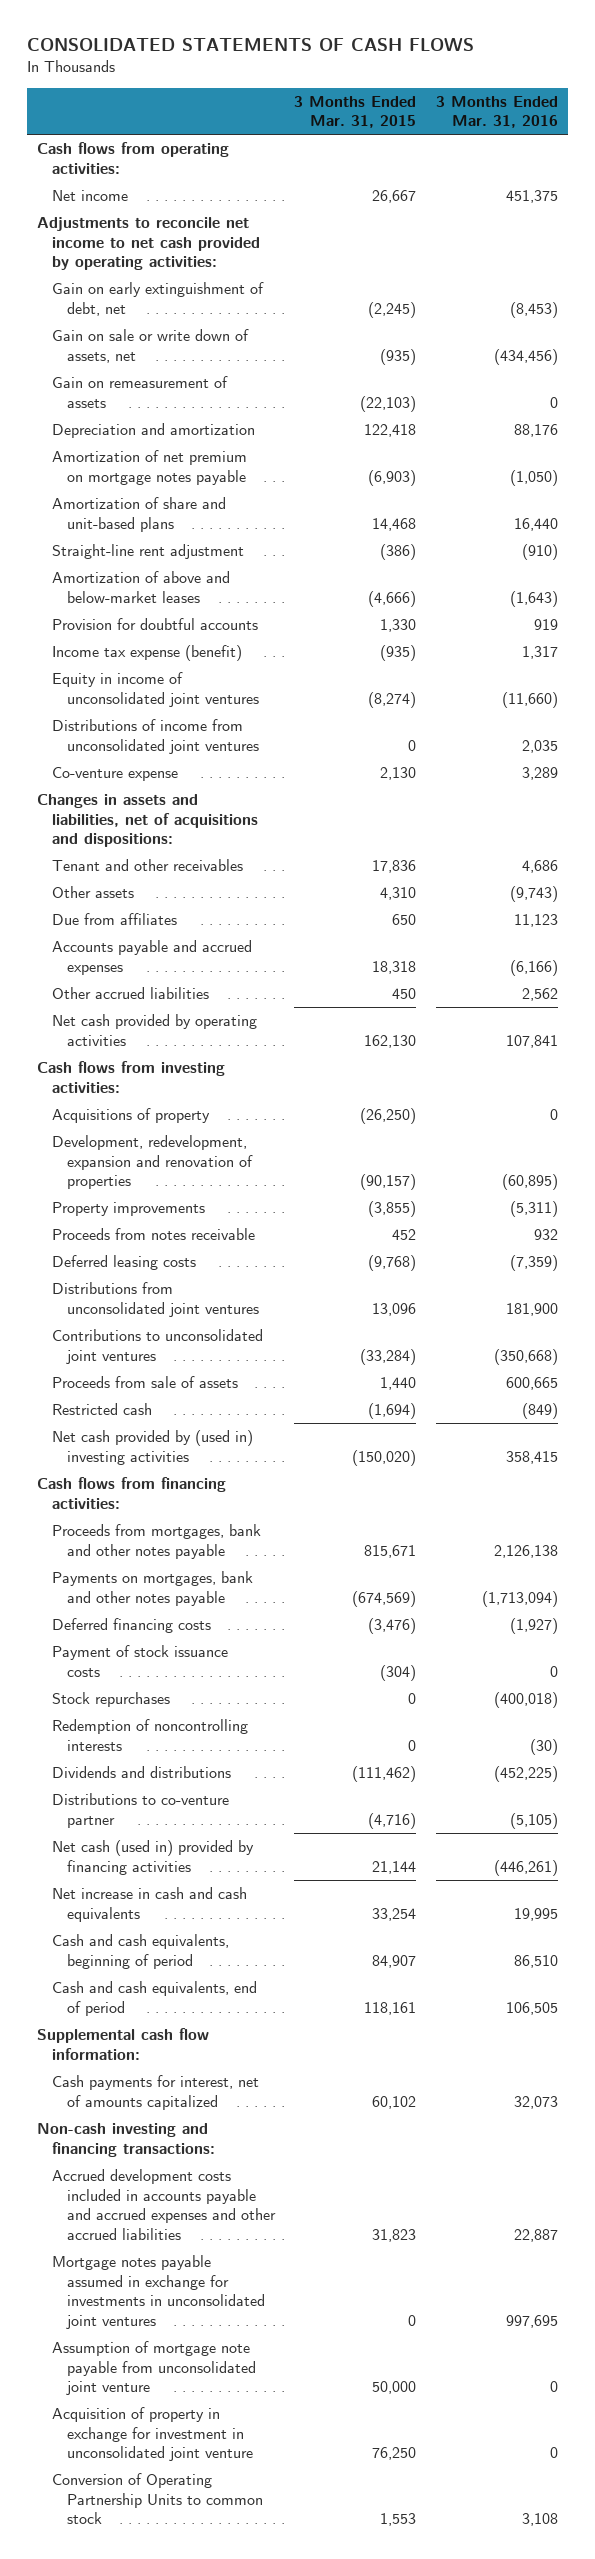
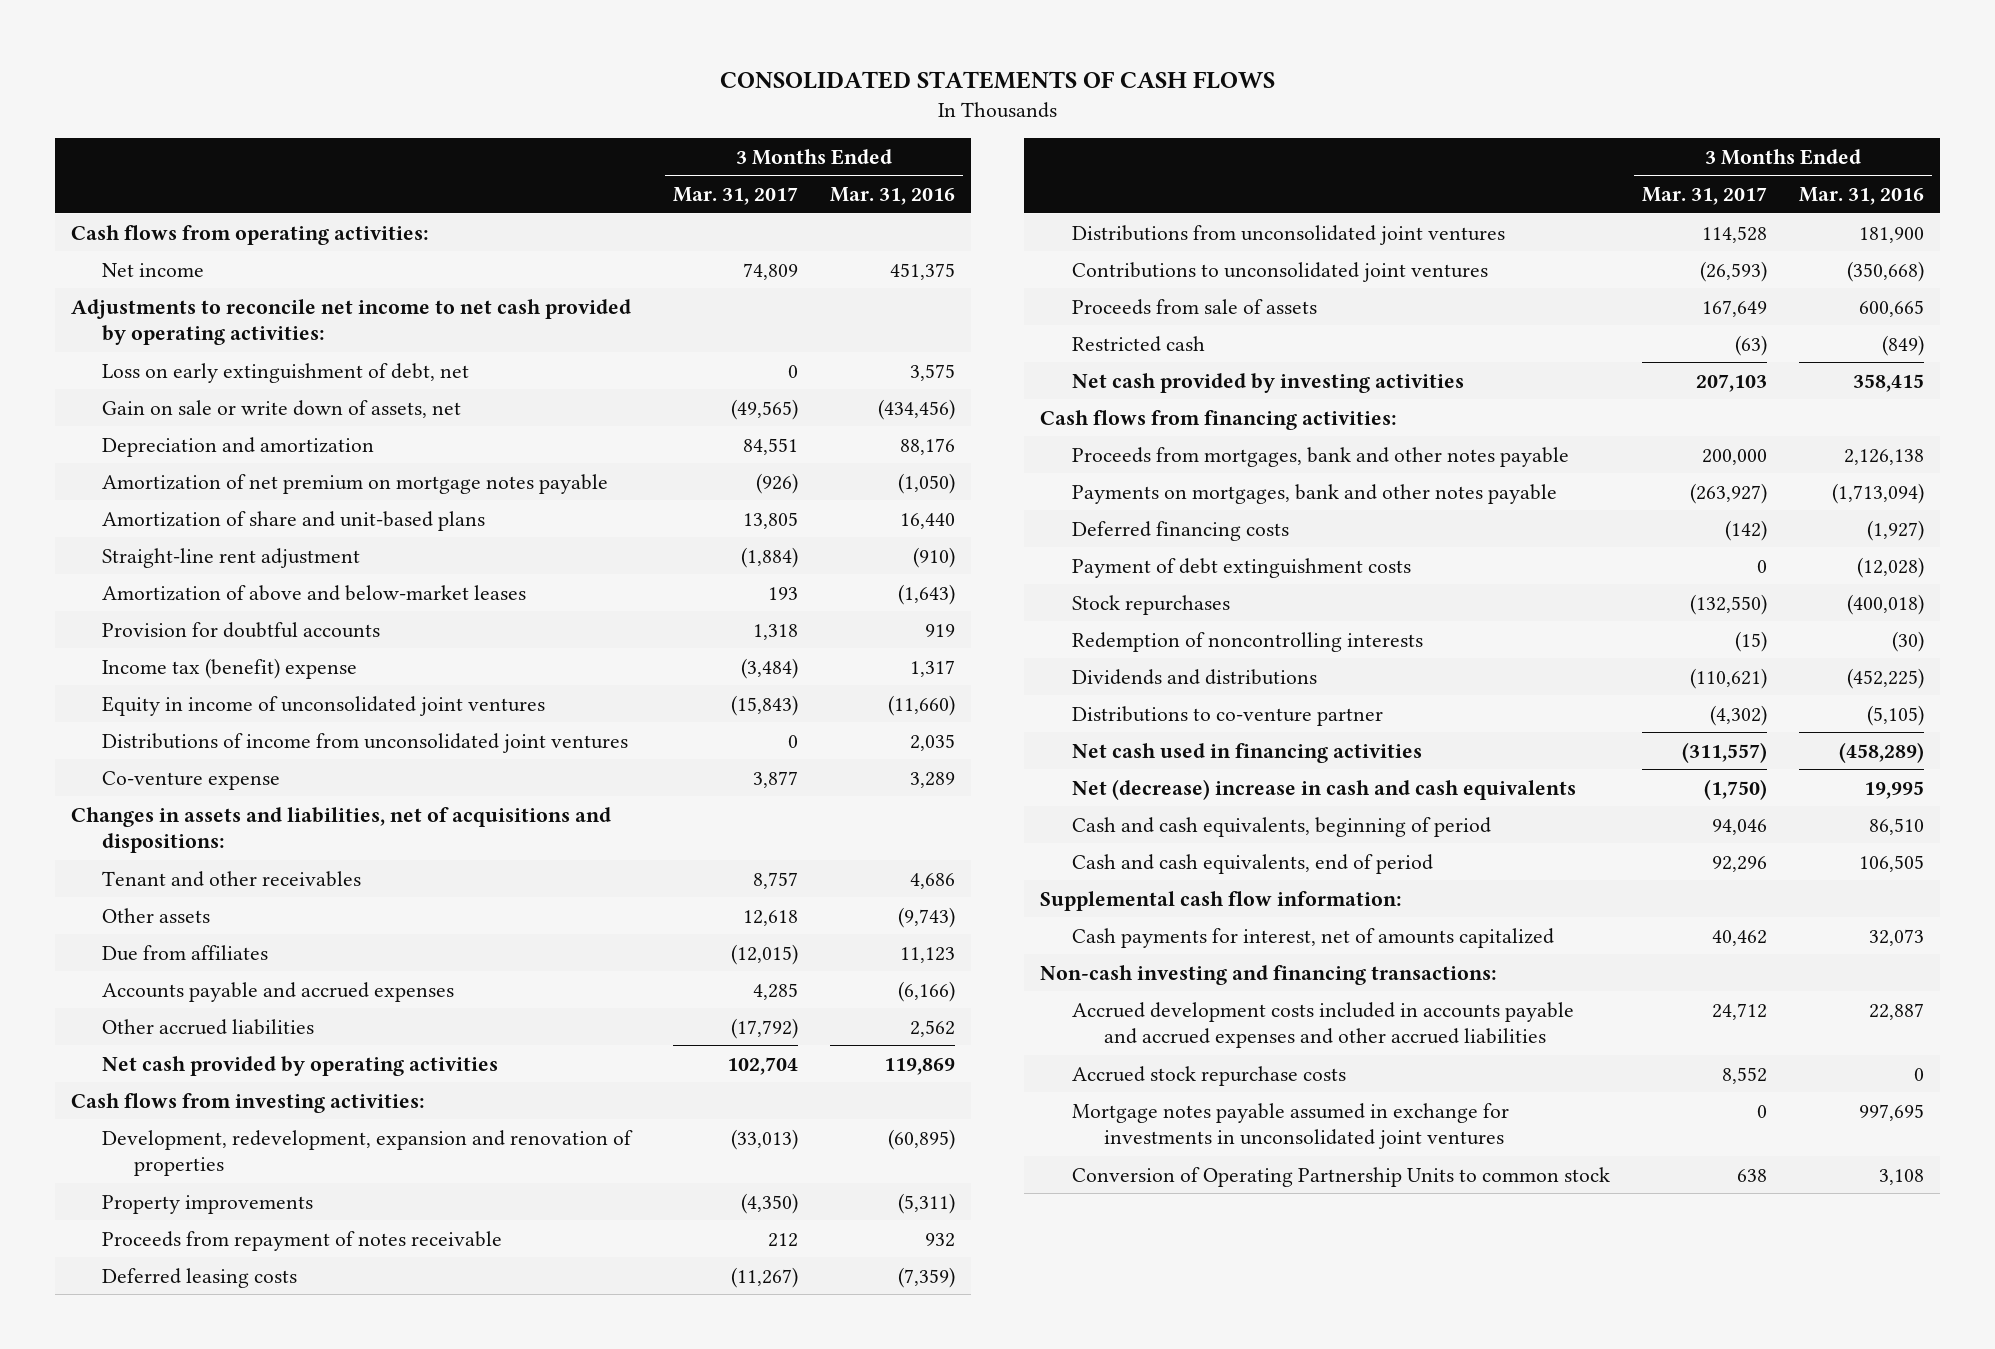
[294,95,417,129] 3 Months Ended Mar. 31, 2015 -> none
none -> [672,186,798,205] Mar. 31, 2017
[52,281,265,316] Gain on early extinguishment of debt, net -> [102,362,470,383] Loss on early extinguishment of debt, net
[509,301,558,318] (8,453) -> [909,363,955,381] 3,575
[52,375,229,408] Gain on remeasurement of assets -> none
[52,644,243,661] Income tax expense (benefit) -> [102,657,358,679] Income tax (benefit) expense
[505,1034,558,1048] 107,841 -> [883,1057,955,1075] 119,869
[52,1107,211,1123] Acquisitions of property -> none
[52,1227,256,1240] Proceeds from notes receivable -> [102,1230,503,1251] Proceeds from repayment of notes receivable
[52,1429,254,1465] Net cash provided by (used in) investing activities -> [1072,372,1465,393] Net cash provided by investing activities
[52,1644,229,1677] Payment of stock issuance costs -> none
none -> [1072,557,1412,578] Payment of debt extinguishment costs
[52,1839,255,1875] Net cash (used in) provided by financing activities -> [1072,742,1423,763] Net cash used in financing activities
[493,1859,558,1876] (446,261) -> [1839,741,1925,763] (458,289)
[52,1886,248,1922] Net increase in cash and cash equivalents -> [1072,778,1577,800] Net (decrease) increase in cash and cash equivalents
none -> [1072,1065,1347,1086] Accrued stock repurchase costs
[52,2340,256,2396] Assumption of mortgage note payable from unconsolidated joint venture -> none
[52,2406,253,2462] Acquisition of property in exchange for investment in unconsolidated joint venture -> none

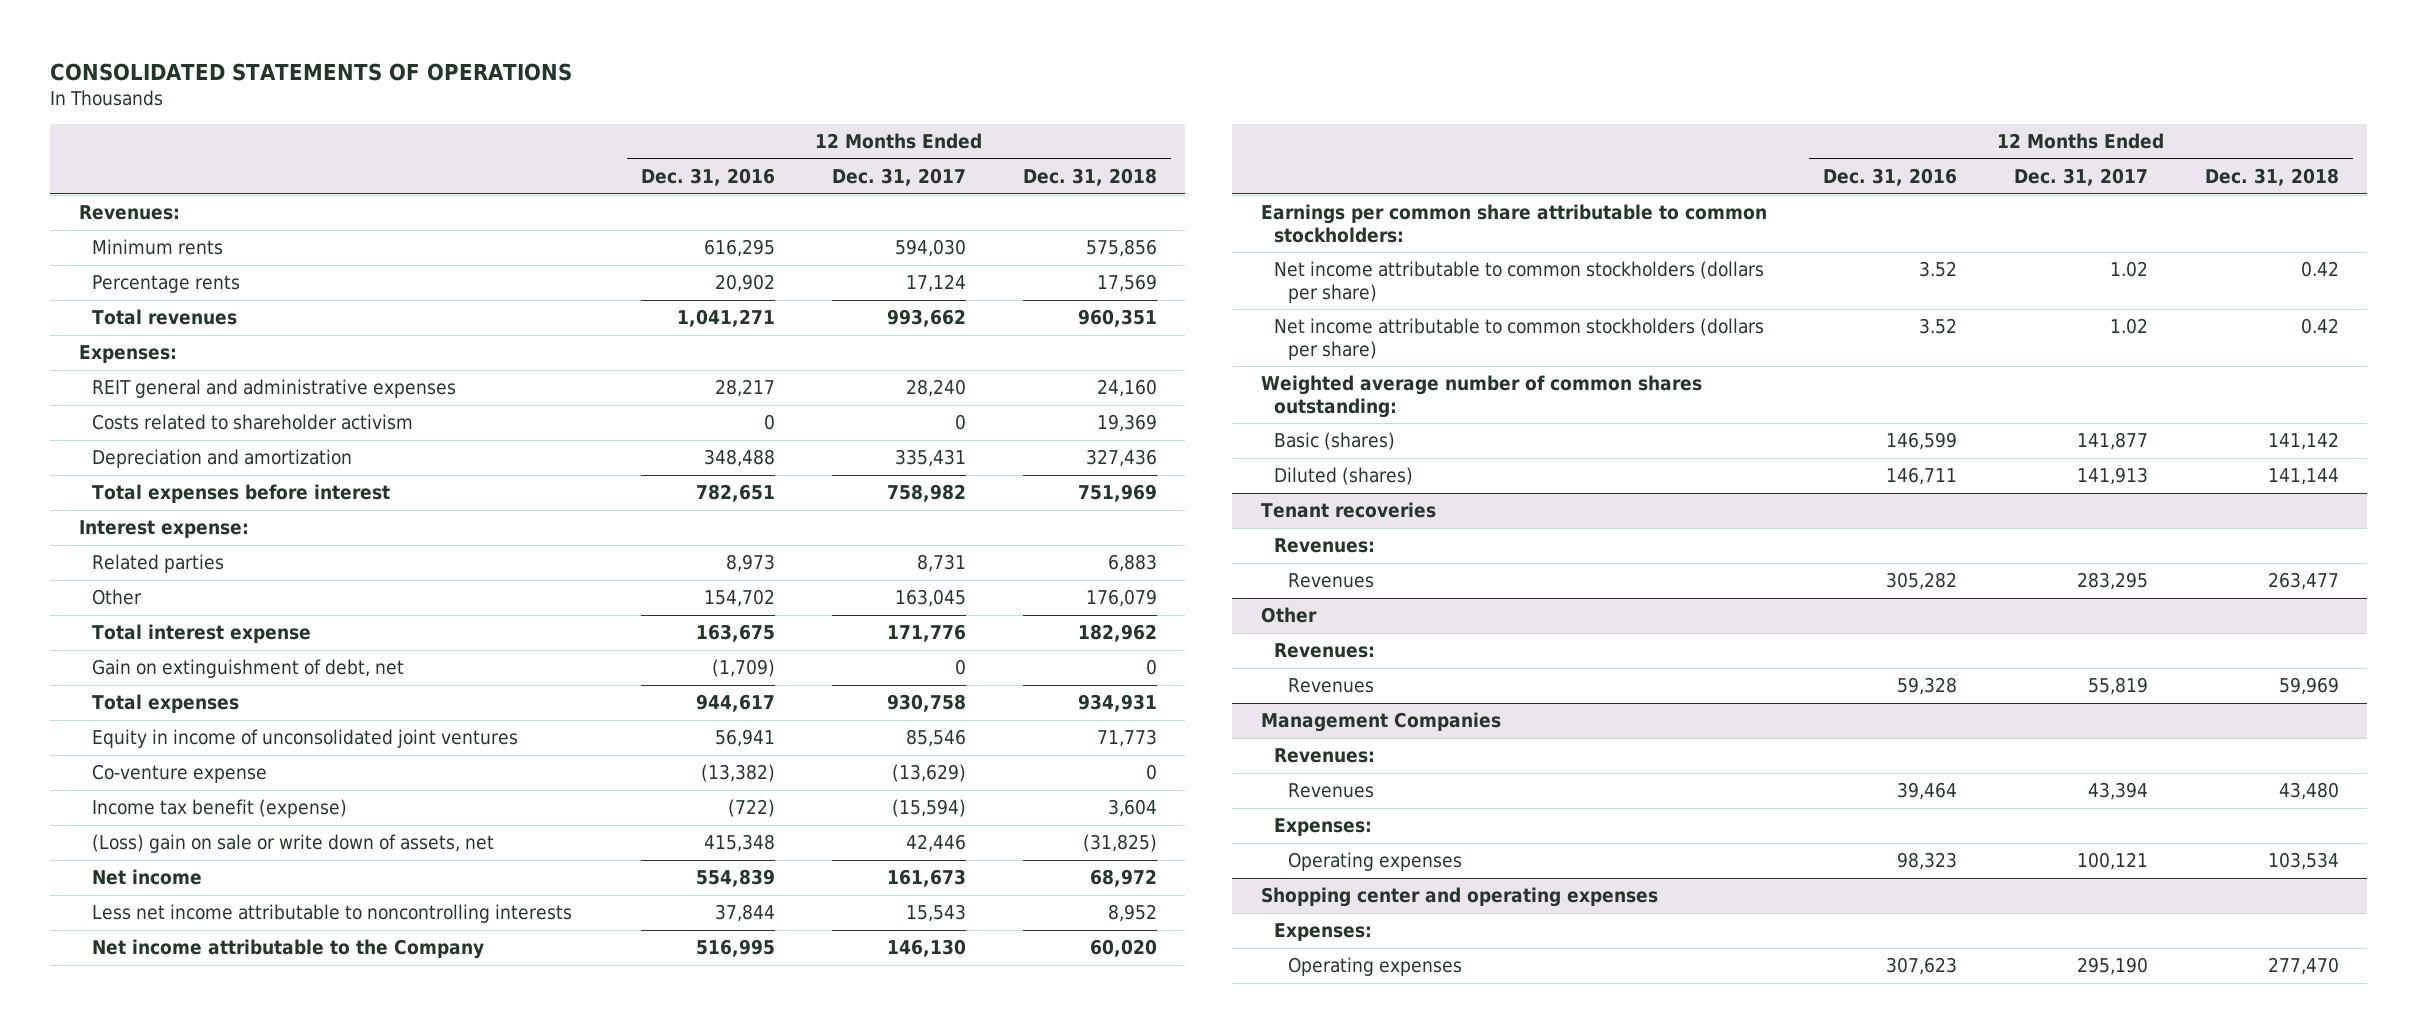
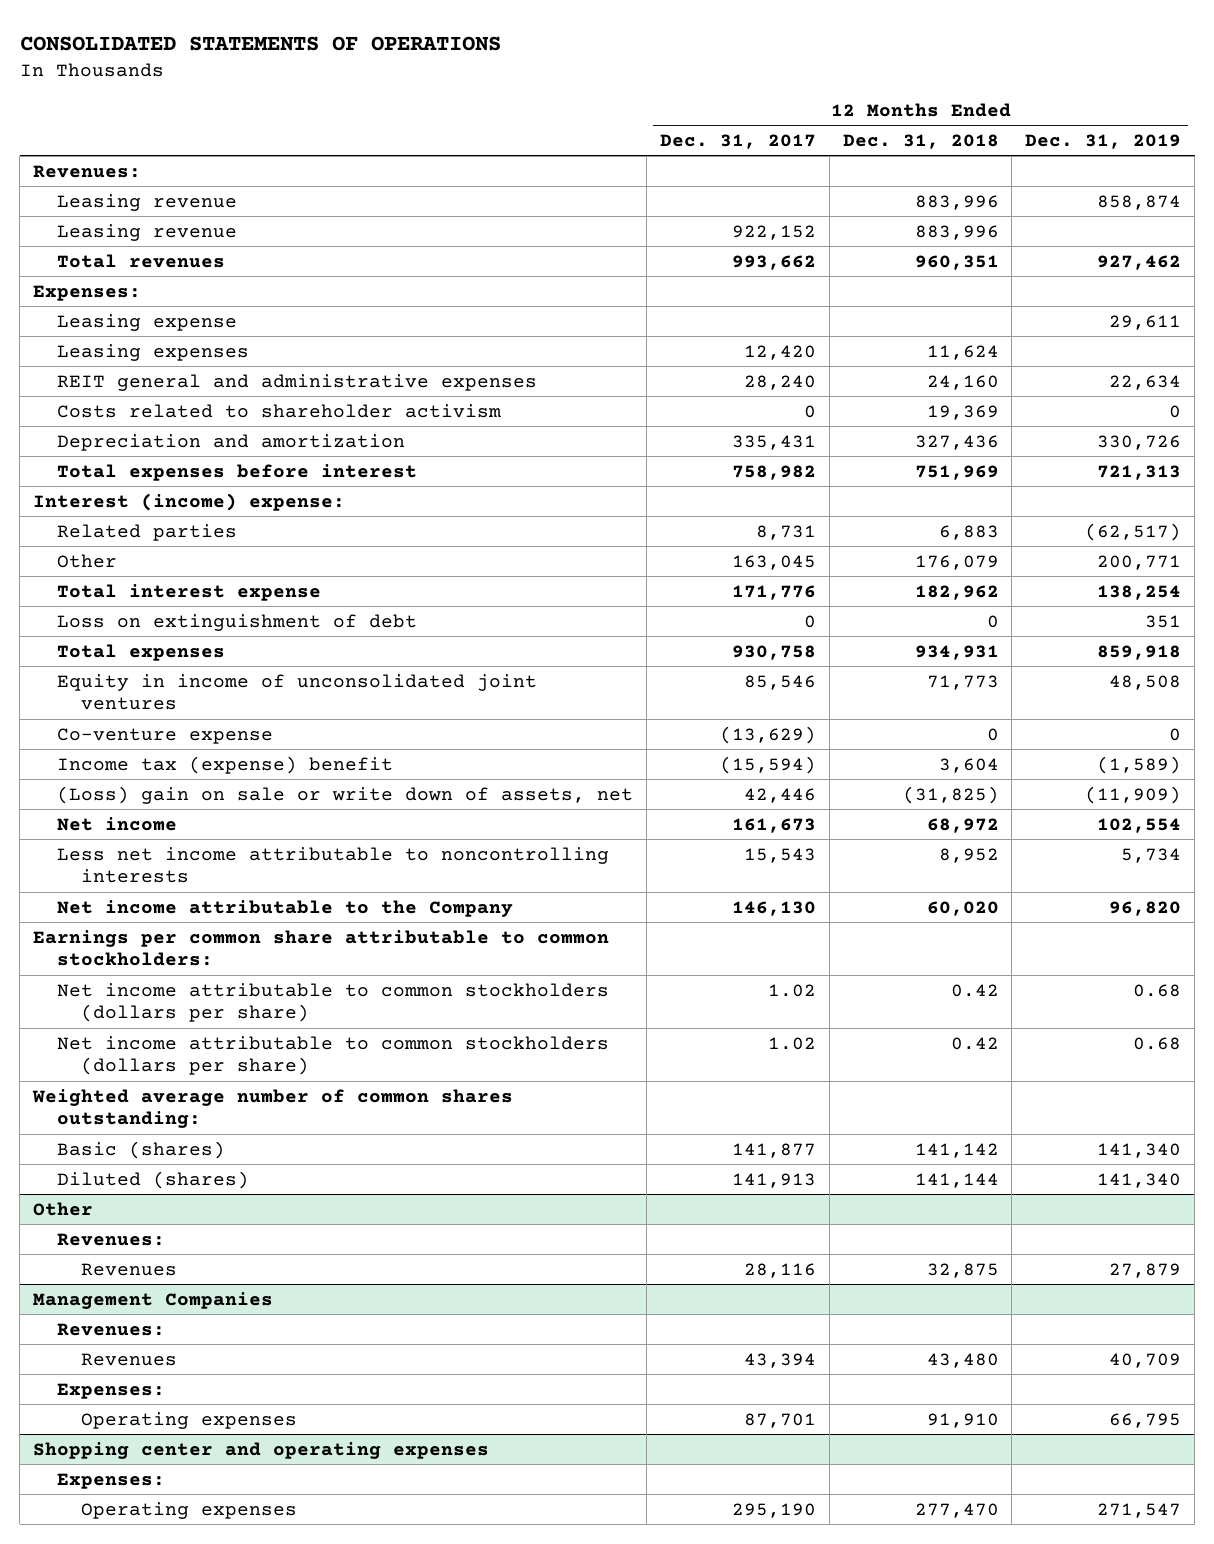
[641,168,776,187] Dec. 31, 2016 -> none
none -> [1025,133,1182,149] Dec. 31, 2019
[92,239,224,256] Minimum rents -> none
[92,275,241,294] Percentage rents -> none
none -> [56,193,237,211] Leasing revenue
none -> [56,223,237,241] Leasing revenue
none -> [56,313,237,331] Leasing expense
none -> [56,343,249,361] Leasing expenses
[78,520,249,539] Interest expense: -> [33,492,346,511] Interest (income) expense:
[92,659,405,679] Gain on extinguishment of debt, net -> [56,613,417,631] Loss on extinguishment of debt
[92,799,348,819] Income tax benefit (expense) -> [56,755,393,774] Income tax (expense) benefit
[1260,502,1436,519] Tenant recoveries -> none
[1274,538,1376,554] Revenues: -> none
[1288,573,1375,589] Revenues -> none
[2087,677,2148,696] 55,819 -> [743,1262,816,1278] 28,116
[2278,677,2339,696] 59,969 -> [926,1262,999,1278] 32,875
[2076,852,2148,871] 100,121 -> [743,1412,816,1428] 87,701
[2267,852,2339,871] 103,534 -> [926,1412,999,1428] 91,910

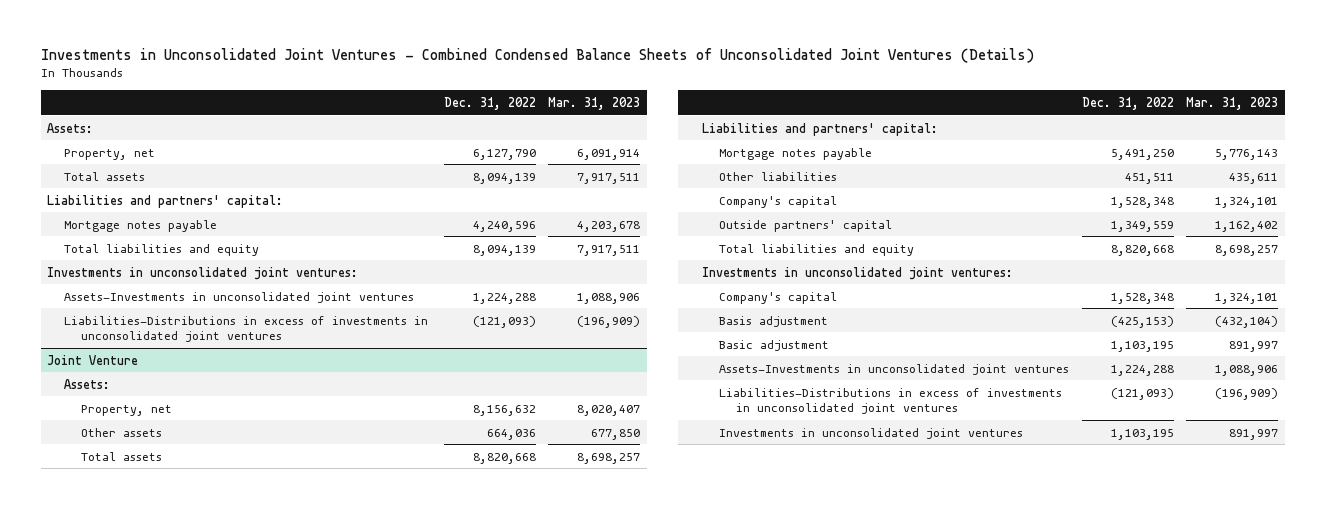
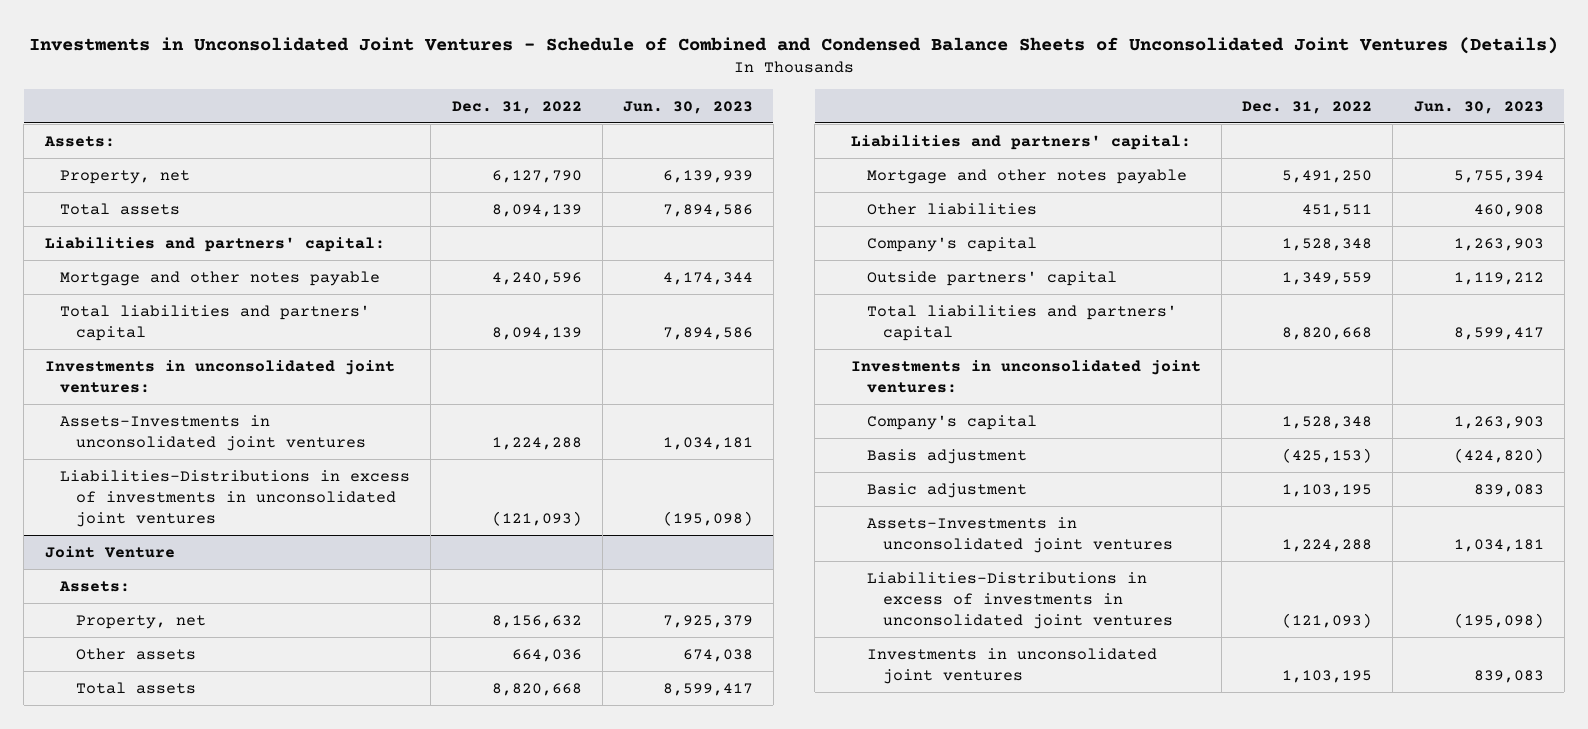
[40,48,1034,64] Investments in Unconsolidated Joint Ventures - Combined Condensed Balance Sheets of Unconsolidated Joint Ventures (Details) -> [29,36,1559,54] Investments in Unconsolidated Joint Ventures - Schedule of Combined and Condensed Balance Sheets of Unconsolidated Joint Ventures (Details)
[548,96,641,110] Mar. 31, 2023 -> none
none -> [622,100,753,114] Jun. 30, 2023
[64,219,218,232] Mortgage notes payable -> [60,270,381,286] Mortgage and other notes payable
[64,243,260,256] Total liabilities and equity -> [60,304,371,341] Total liabilities and partners' capital
[718,147,872,160] Mortgage notes payable -> [866,168,1187,184] Mortgage and other notes payable
[718,243,914,256] Total liabilities and equity -> [866,304,1177,341] Total liabilities and partners' capital

